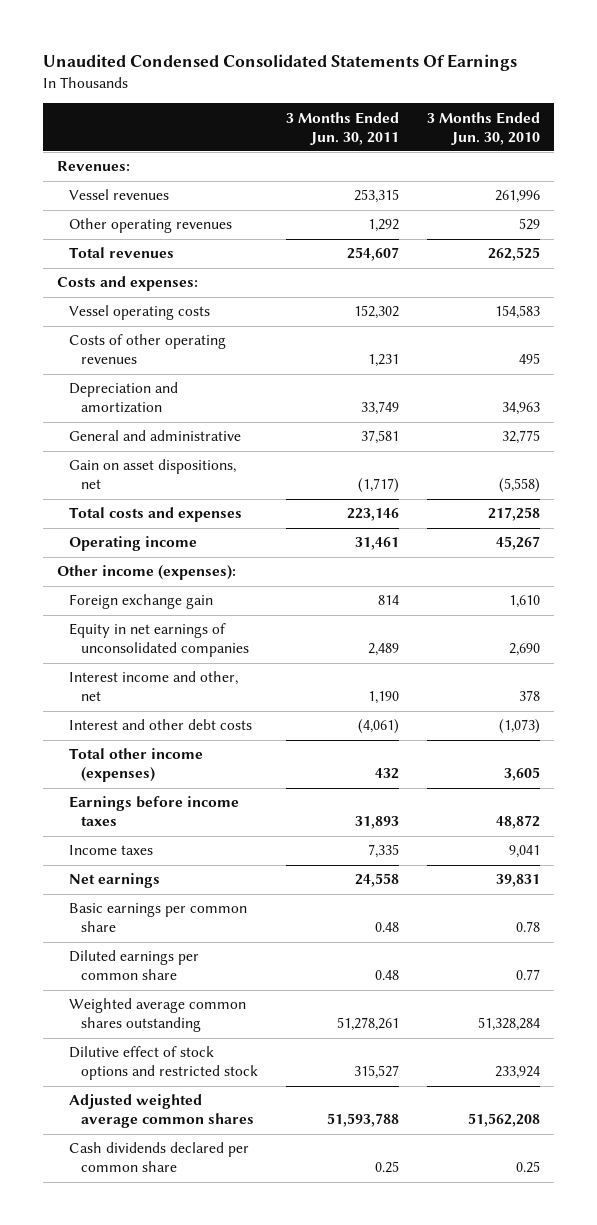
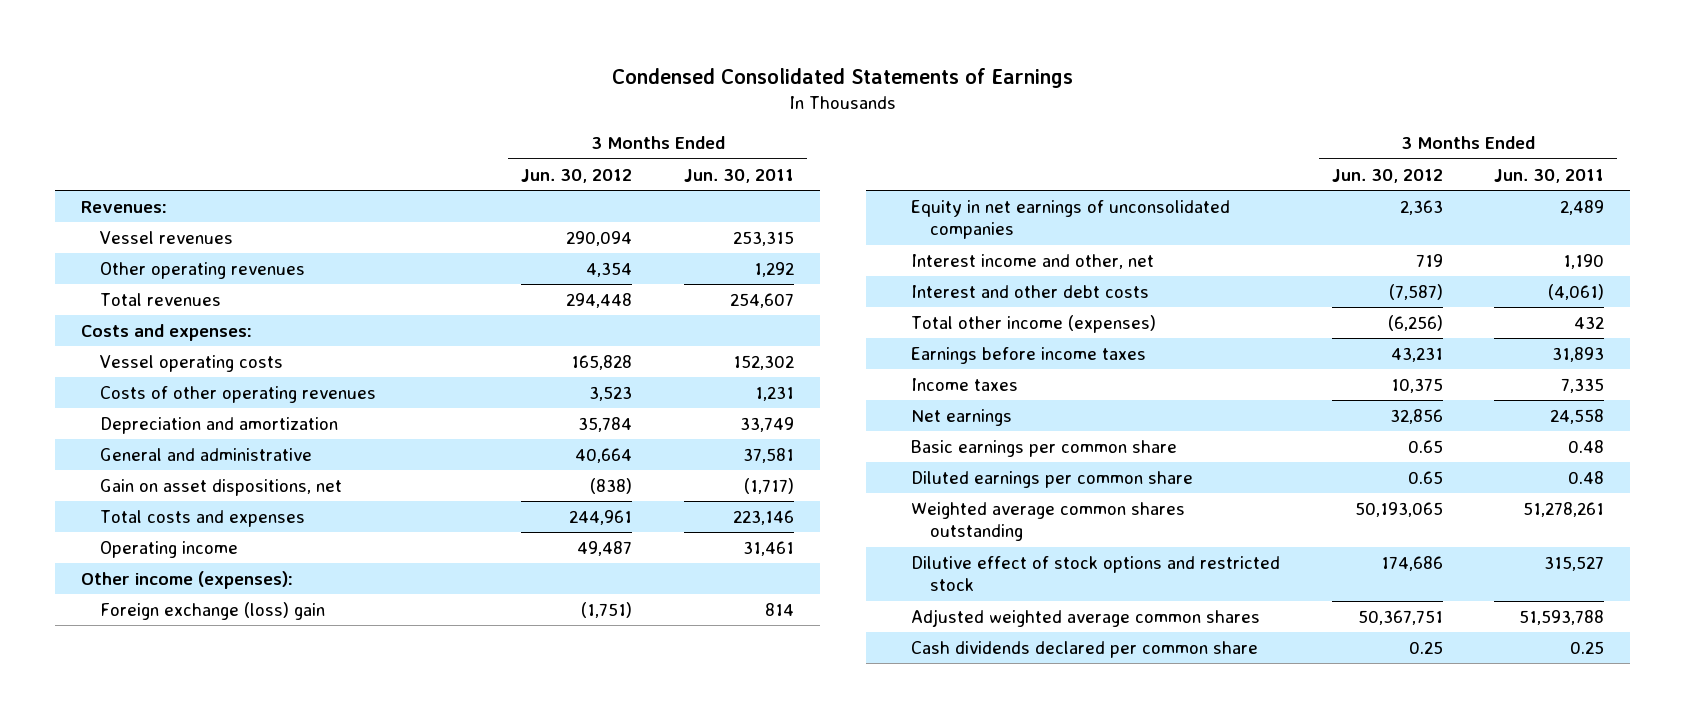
[43,54,518,72] Unaudited Condensed Consolidated Statements Of Earnings -> [611,68,1073,89] Condensed Consolidated Statements of Earnings
[426,111,540,145] 3 Months Ended Jun. 30, 2010 -> none
none -> [521,168,633,183] Jun. 30, 2012
[69,594,214,610] Foreign exchange gain -> [100,601,326,620] Foreign exchange (loss) gain

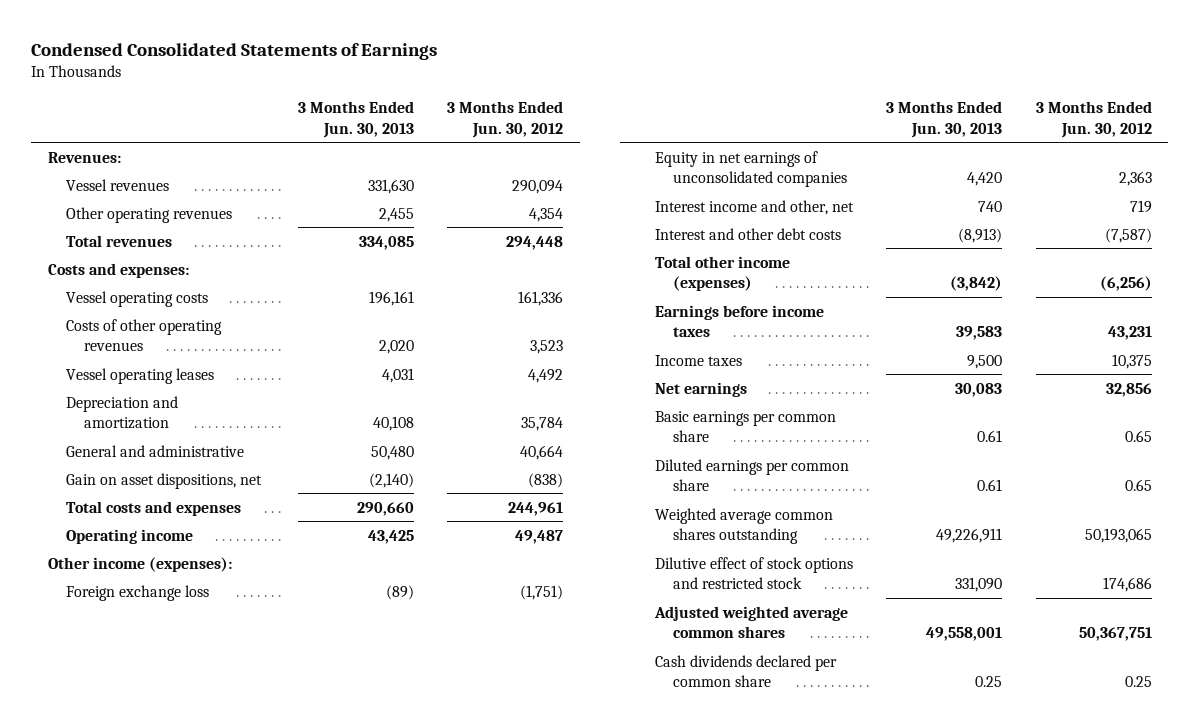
[683,168,794,183] Jun. 30, 2011 -> none
none -> [297,100,414,138] 3 Months Ended Jun. 30, 2013
[571,354,633,370] 165,828 -> [517,290,563,306] 161,336
none -> [66,367,215,384] Vessel operating leases
[100,601,326,620] Foreign exchange (loss) gain -> [66,584,210,601] Foreign exchange loss

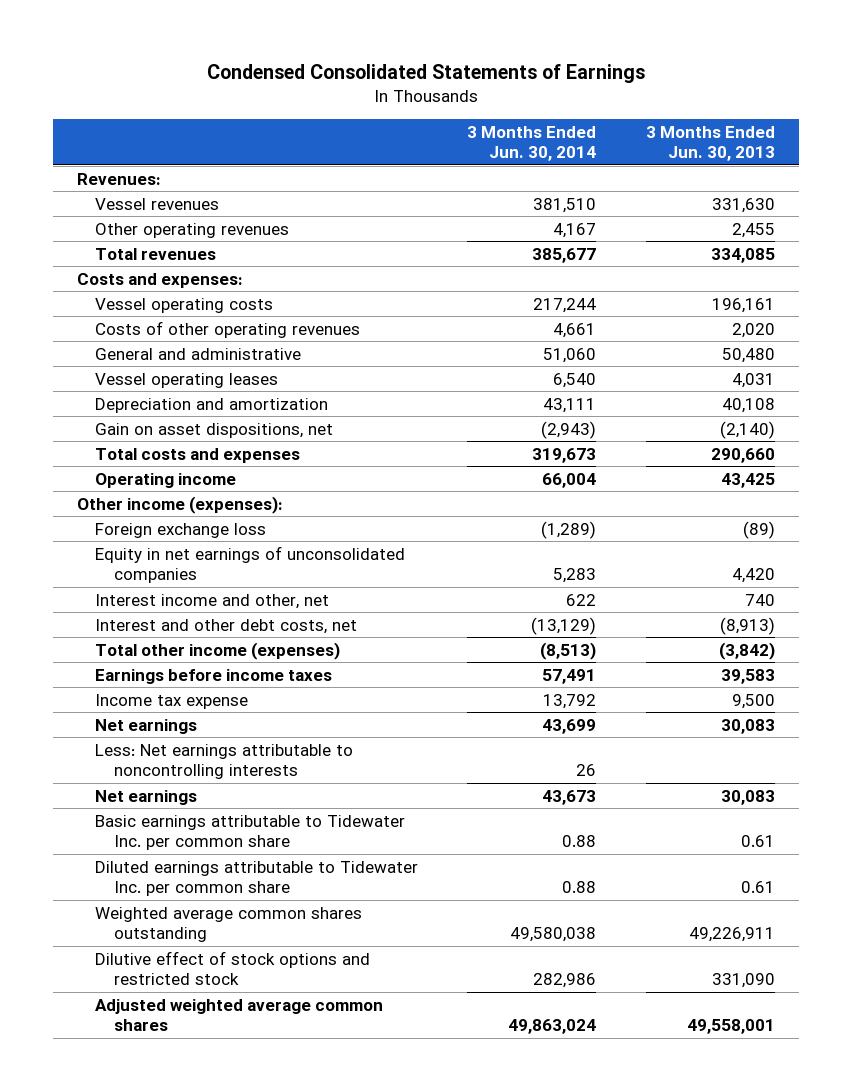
[446,100,563,138] 3 Months Ended Jun. 30, 2012 -> none
none -> [467,125,597,162] 3 Months Ended Jun. 30, 2014
[66,444,245,457] General and administrative -> [95,347,302,360] General and administrative
[654,227,841,240] Interest and other debt costs -> [95,618,358,634] Interest and other debt costs, net
[654,354,742,366] Income taxes -> [95,693,249,709] Income tax expense
none -> [95,743,354,780] Less: Net earnings attributable to noncontrolling interests
none -> [95,789,198,805] Net earnings
[654,410,836,443] Basic earnings per common share -> [95,814,406,851] Basic earnings attributable to Tidewater Inc. per common share
[654,458,849,492] Diluted earnings per common share -> [95,860,419,897] Diluted earnings attributable to Tidewater Inc. per common share
[654,654,837,688] Cash dividends declared per common share -> none

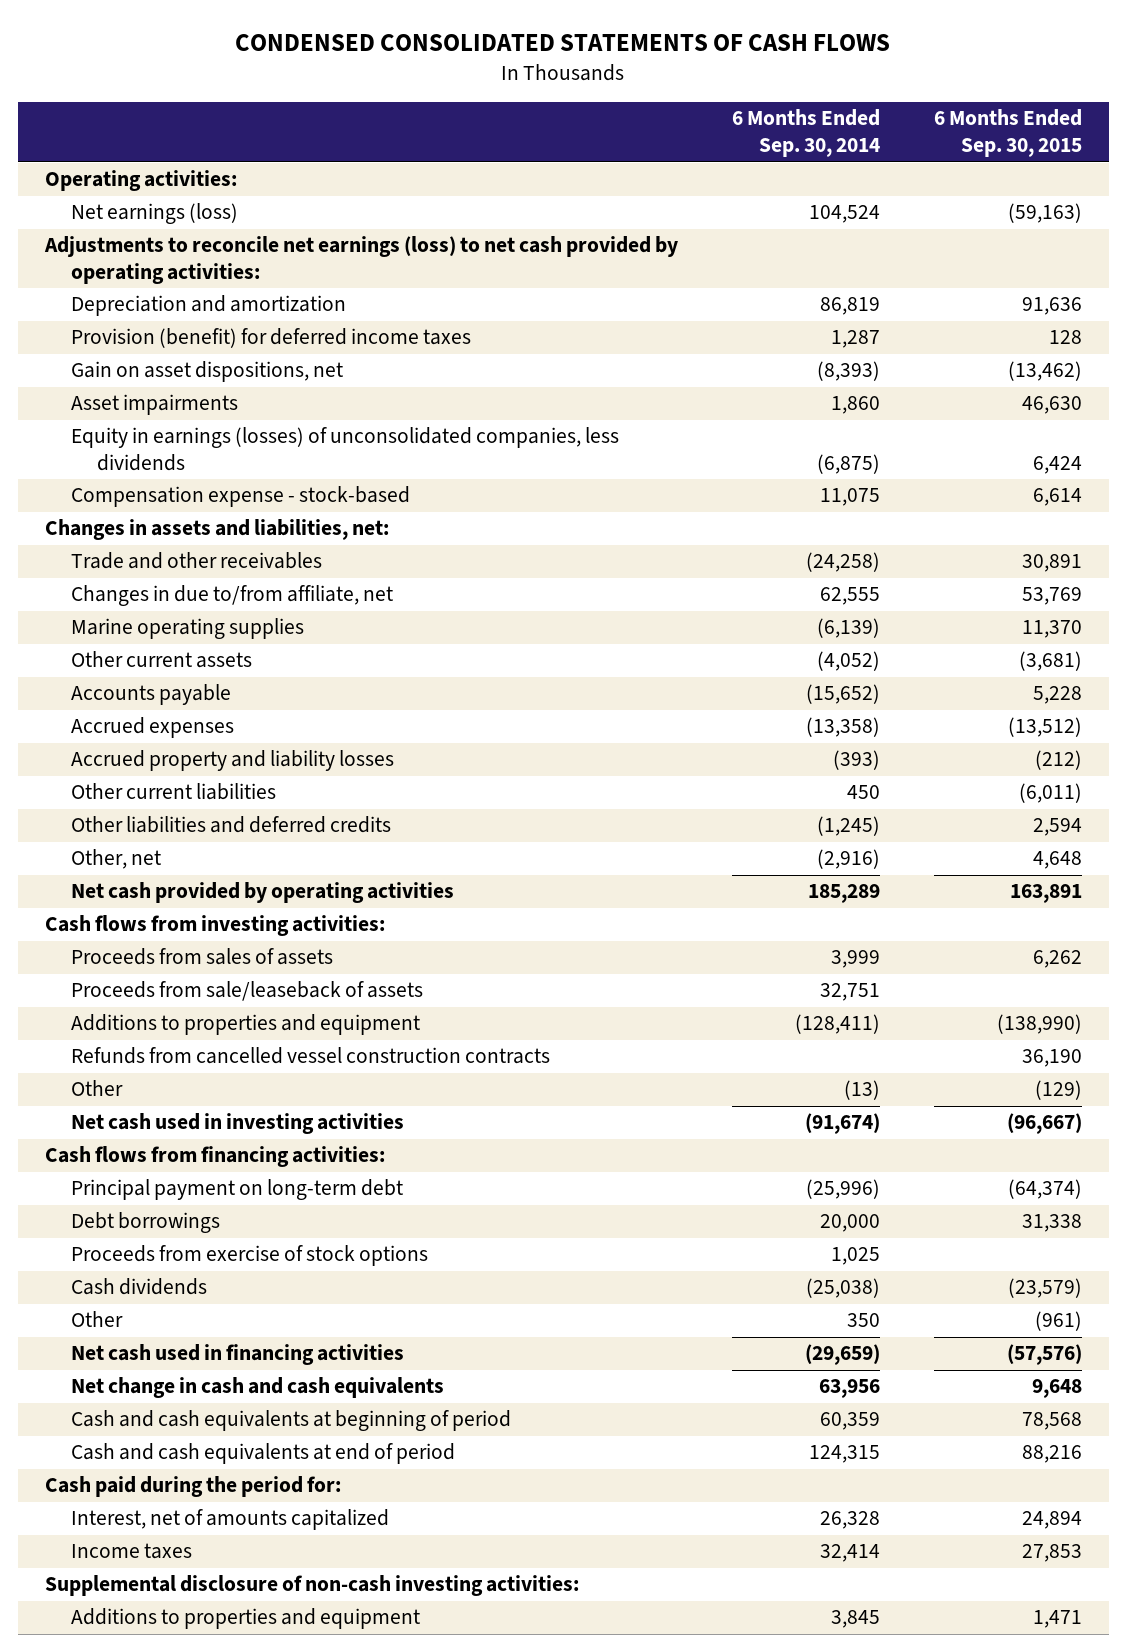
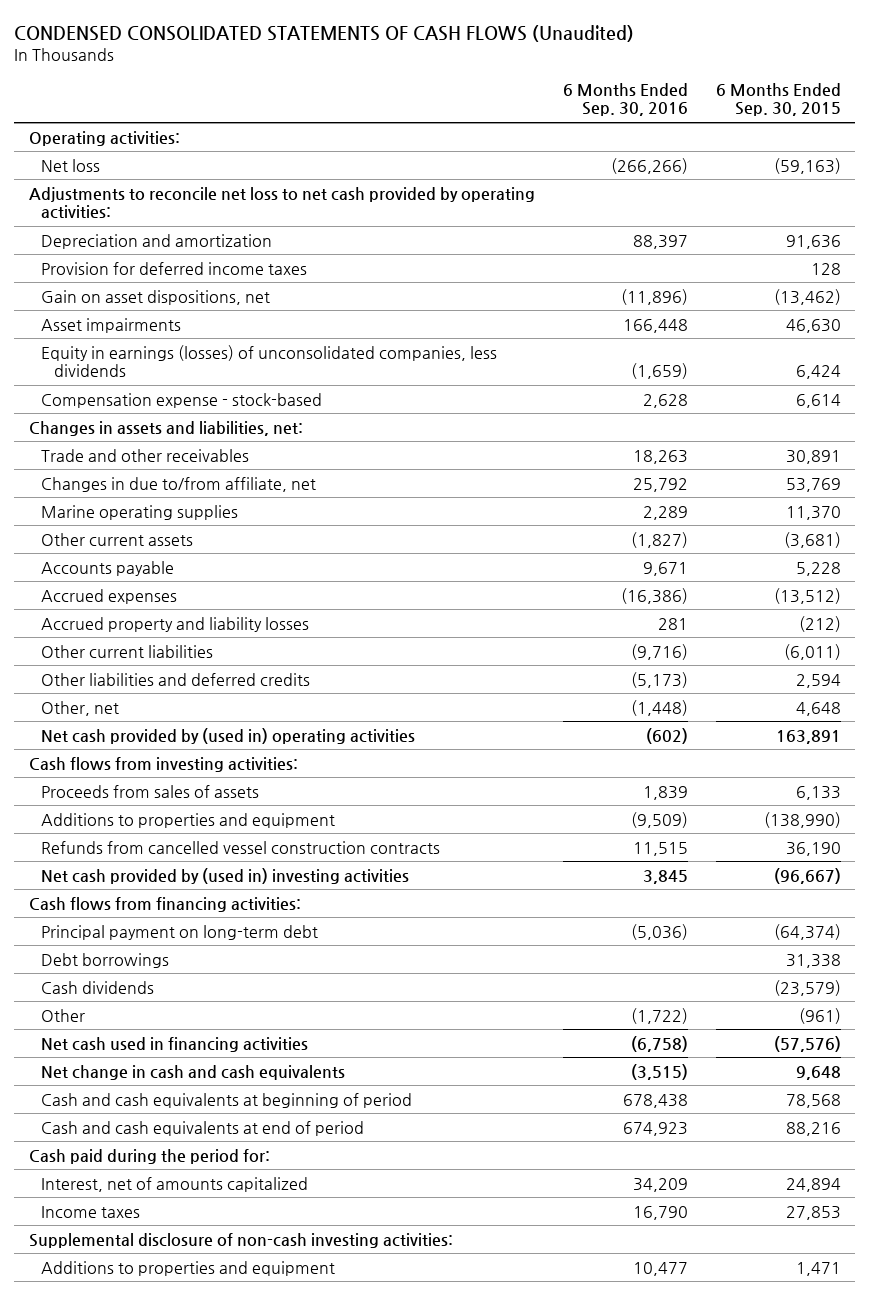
[235,34,891,52] CONDENSED CONSOLIDATED STATEMENTS OF CASH FLOWS -> [14,24,635,42] CONDENSED CONSOLIDATED STATEMENTS OF CASH FLOWS (Unaudited)
[731,109,880,158] 6 Months Ended Sep. 30, 2014 -> none
none -> [562,82,688,117] 6 Months Ended Sep. 30, 2016
[70,203,238,225] Net earnings (loss) -> [41,158,101,172] Net loss
[43,236,678,285] Adjustments to reconcile net earnings (loss) to net cash provided by operating activities: -> [28,186,535,220] Adjustments to reconcile net loss to net cash provided by operating activities:
[70,328,471,349] Provision (benefit) for deferred income taxes -> [41,261,308,275] Provision for deferred income taxes
[70,882,454,904] Net cash provided by operating activities -> [41,727,416,744] Net cash provided by (used in) operating activities
[70,981,423,1002] Proceeds from sale/leaseback of assets -> none
[1033,950,1083,969] 6,262 -> [796,785,842,800] 6,133
[70,1080,123,1097] Other -> none
[70,1113,404,1135] Net cash used in investing activities -> [41,867,410,884] Net cash provided by (used in) investing activities
[70,1245,428,1267] Proceeds from exercise of stock options -> none

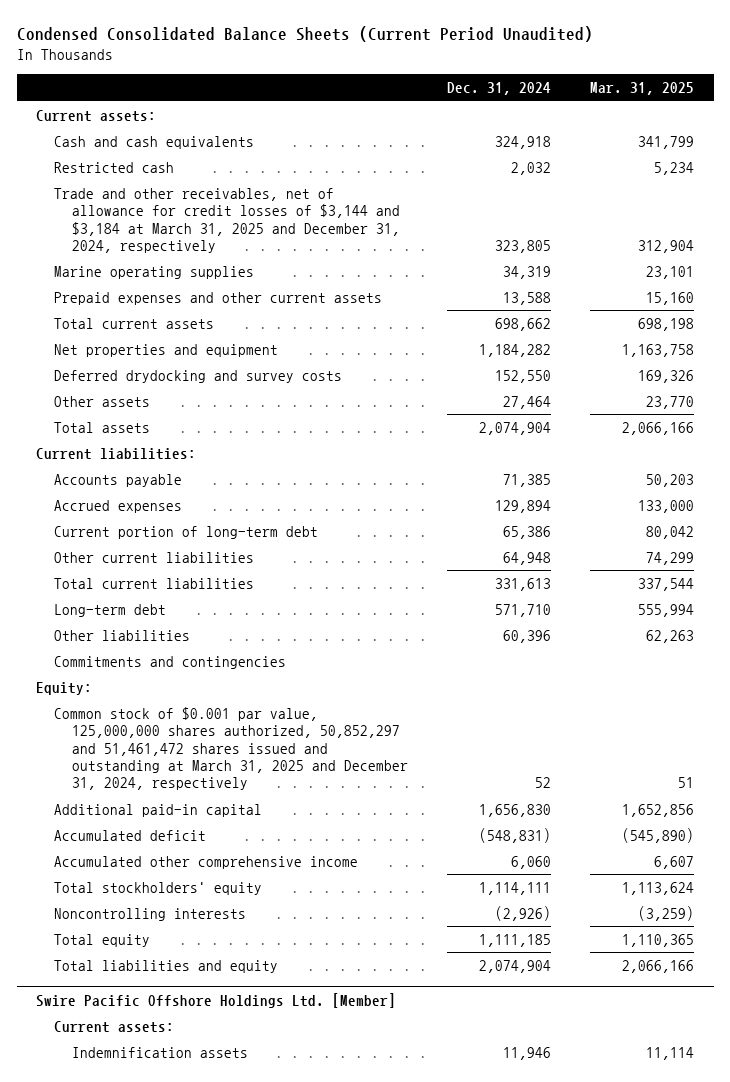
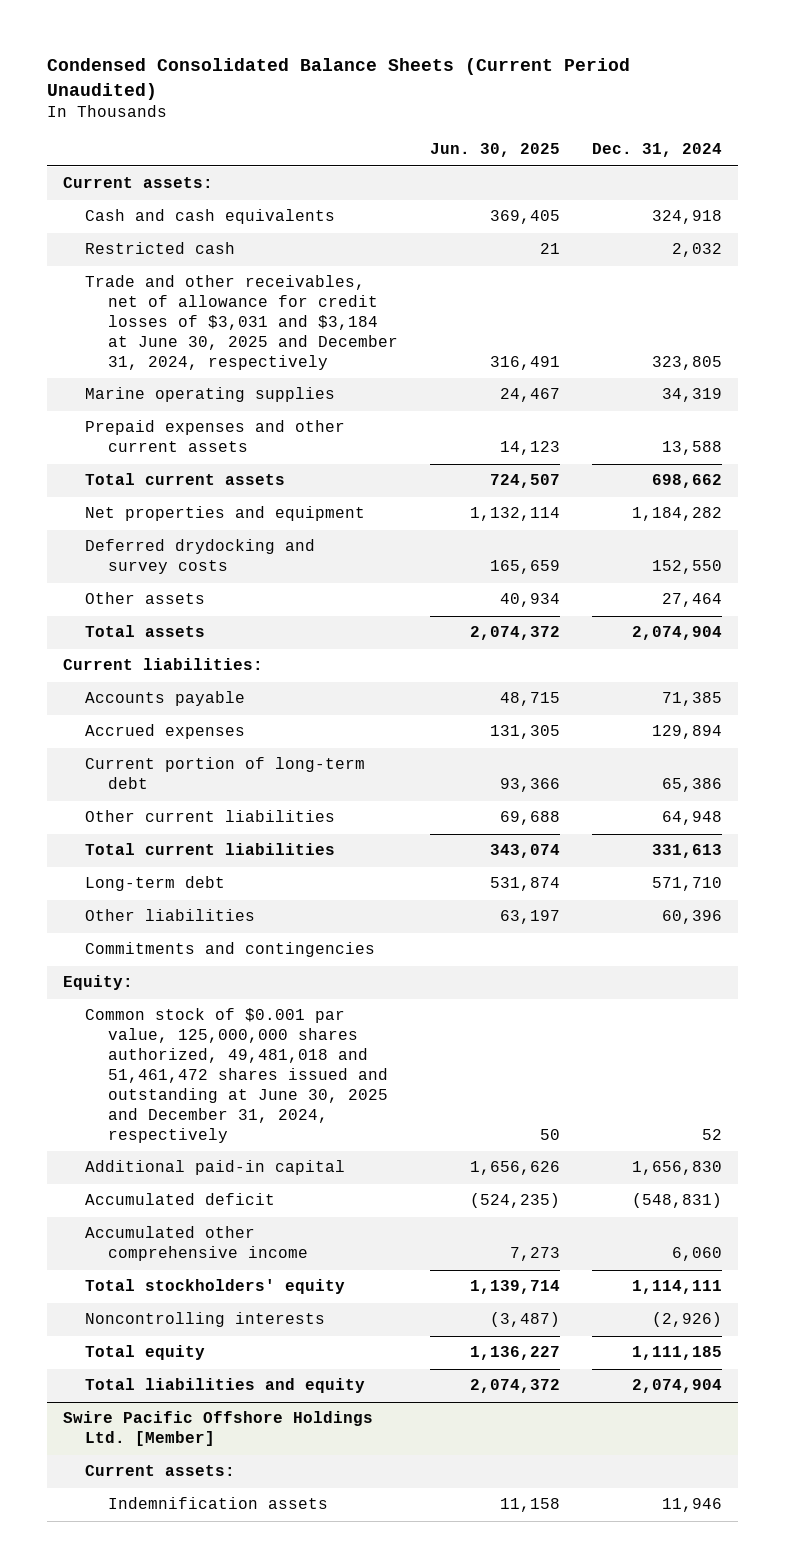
[590,82,695,96] Mar. 31, 2025 -> none
none -> [430,143,561,158] Jun. 30, 2025
[53,187,400,254] Trade and other receivables, net of allowance for credit losses of $3,144 and $3,184 at March 31, 2025 and December 31, 2024, respectively -> [85,275,398,371] Trade and other receivables, net of allowance for credit losses of $3,031 and $3,184 at June 30, 2025 and December 31, 2024, respectively
[53,706,408,791] Common stock of $0.001 par value, 125,000,000 shares authorized, 50,852,297 and 51,461,472 shares issued and outstanding at March 31, 2025 and December 31, 2024, respectively -> [85,1008,388,1144] Common stock of $0.001 par value, 125,000,000 shares authorized, 49,481,018 and 51,461,472 shares issued and outstanding at June 30, 2025 and December 31, 2024, respectively

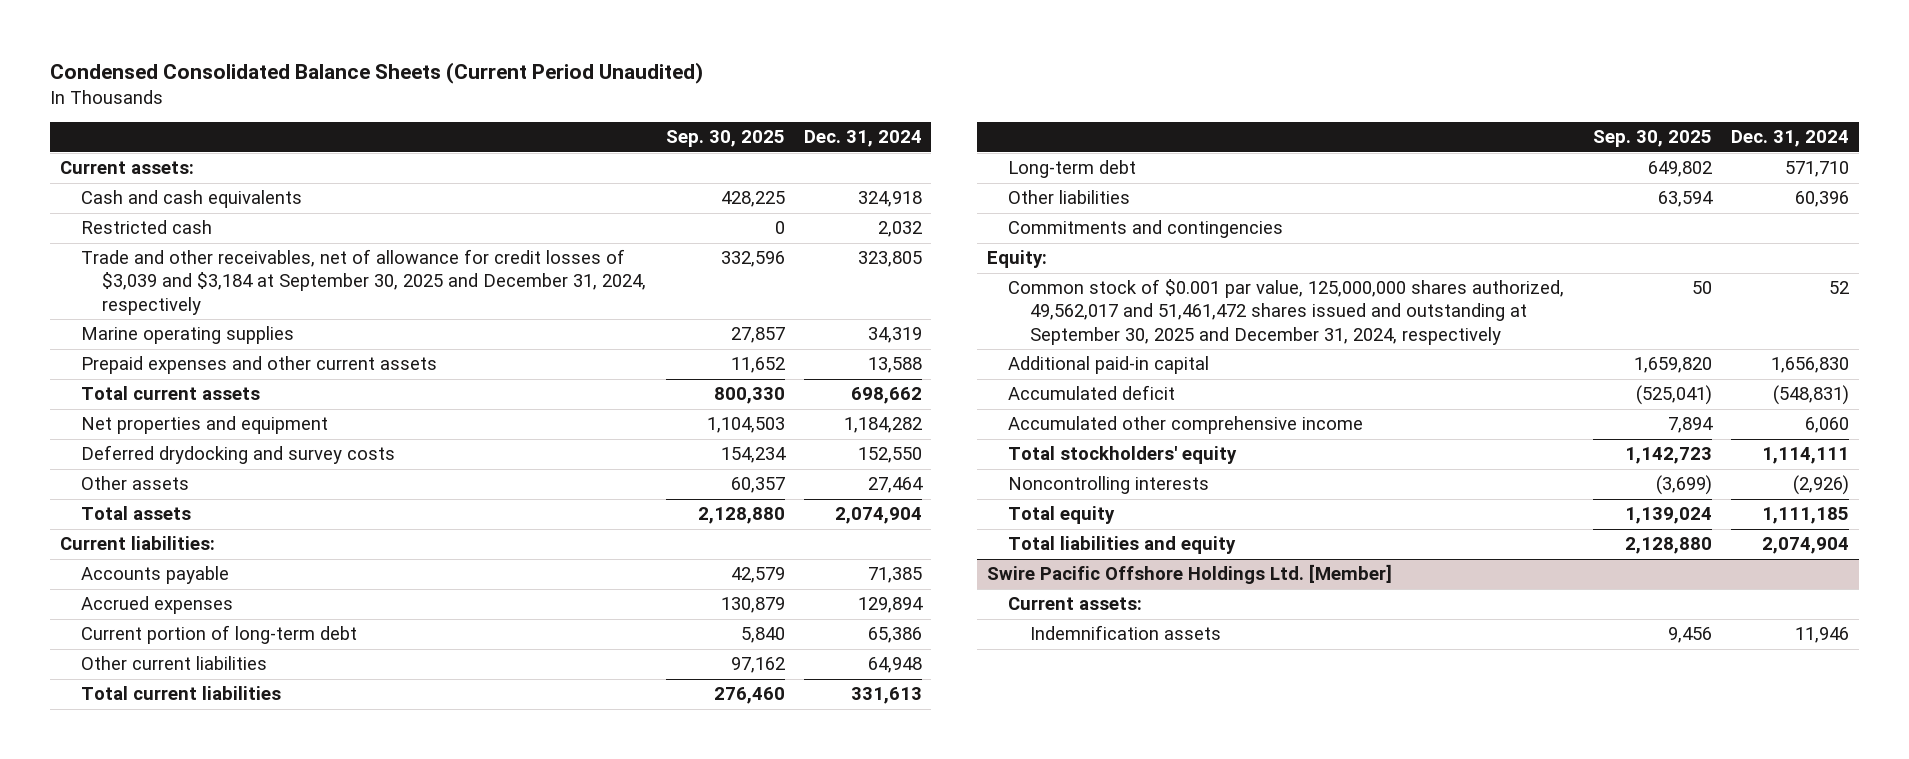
[430,143,561,158] Jun. 30, 2025 -> none
none -> [665,130,785,148] Sep. 30, 2025
[85,275,398,371] Trade and other receivables, net of allowance for credit losses of $3,031 and $3,184 at June 30, 2025 and December 31, 2024, respectively -> [81,249,647,315] Trade and other receivables, net of allowance for credit losses of $3,039 and $3,184 at September 30, 2025 and December 31, 2024, respectively
[85,1008,388,1144] Common stock of $0.001 par value, 125,000,000 shares authorized, 49,481,018 and 51,461,472 shares issued and outstanding at June 30, 2025 and December 31, 2024, respectively -> [1008,279,1565,345] Common stock of $0.001 par value, 125,000,000 shares authorized, 49,562,017 and 51,461,472 shares issued and outstanding at September 30, 2025 and December 31, 2024, respectively

